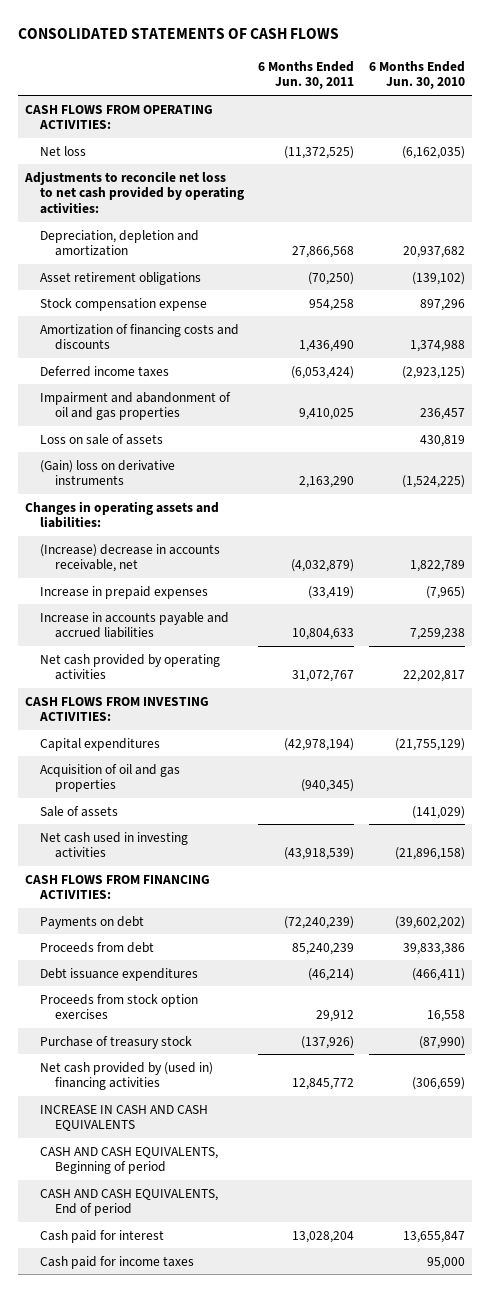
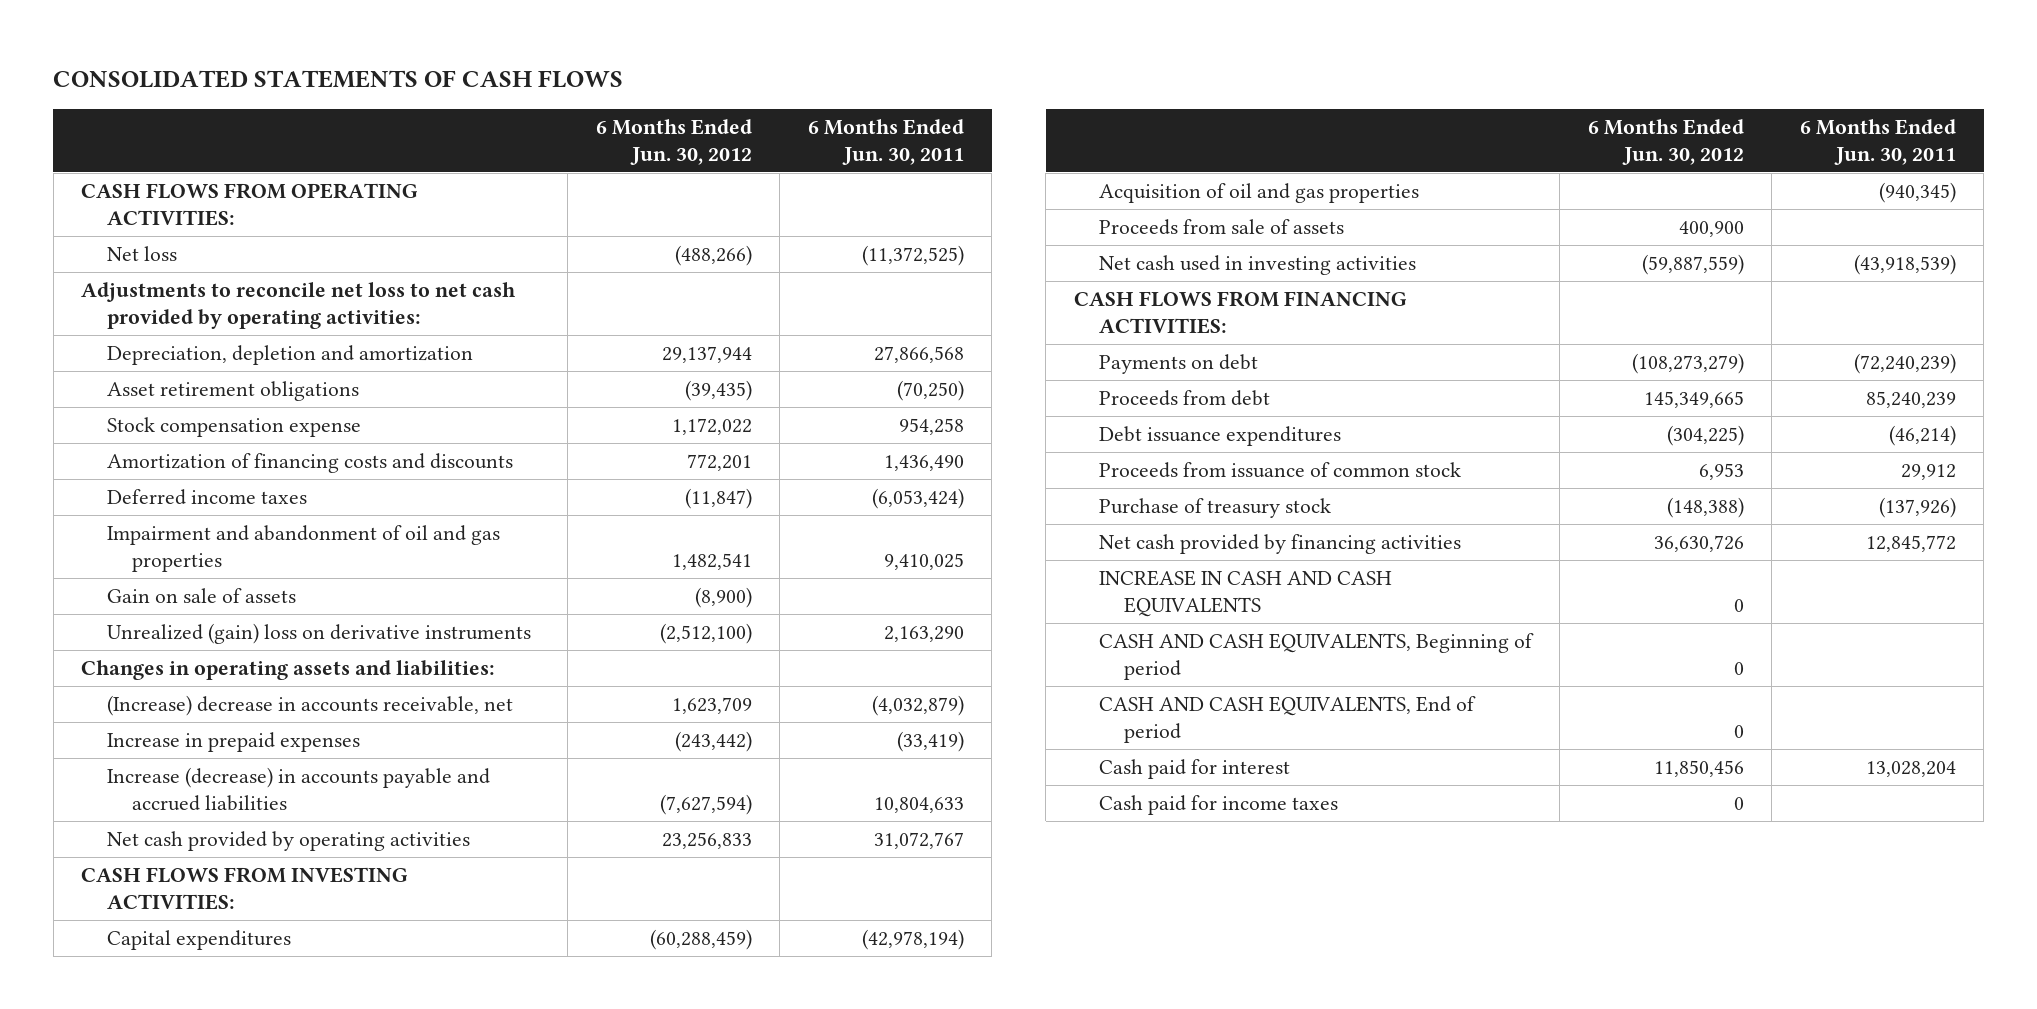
[368,60,465,90] 6 Months Ended Jun. 30, 2010 -> none
none -> [595,118,752,165] 6 Months Ended Jun. 30, 2012
[40,433,164,445] Loss on sale of assets -> [106,588,296,604] Gain on sale of assets
[40,459,176,486] (Gain) loss on derivative instruments -> [106,623,531,645] Unrealized (gain) loss on derivative instruments
[40,611,230,639] Increase in accounts payable and accrued liabilities -> [106,767,490,811] Increase (decrease) in accounts payable and accrued liabilities
[40,805,119,817] Sale of assets -> [1098,219,1344,236] Proceeds from sale of assets
[40,993,199,1020] Proceeds from stock option exercises -> [1098,462,1461,479] Proceeds from issuance of common stock
[40,1061,214,1091] Net cash provided by (used in) financing activities -> [1098,534,1461,555] Net cash provided by financing activities

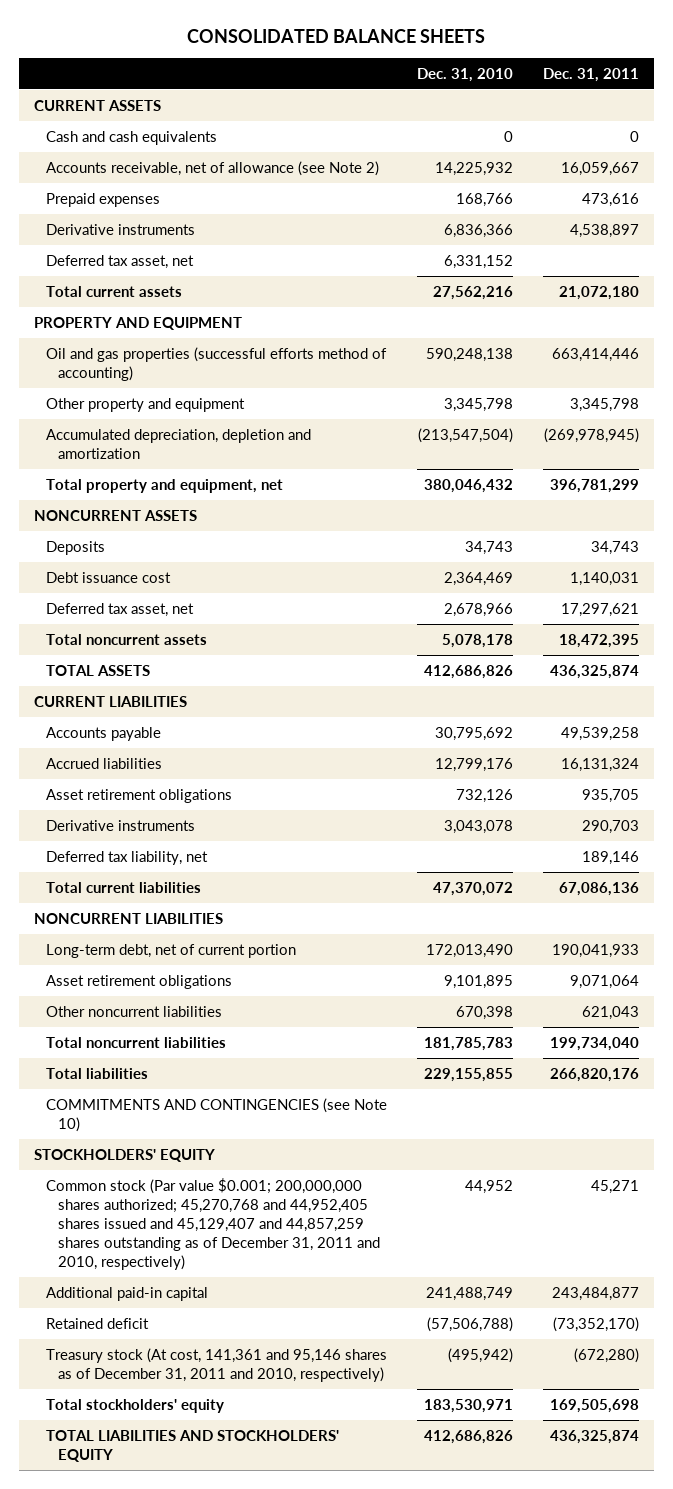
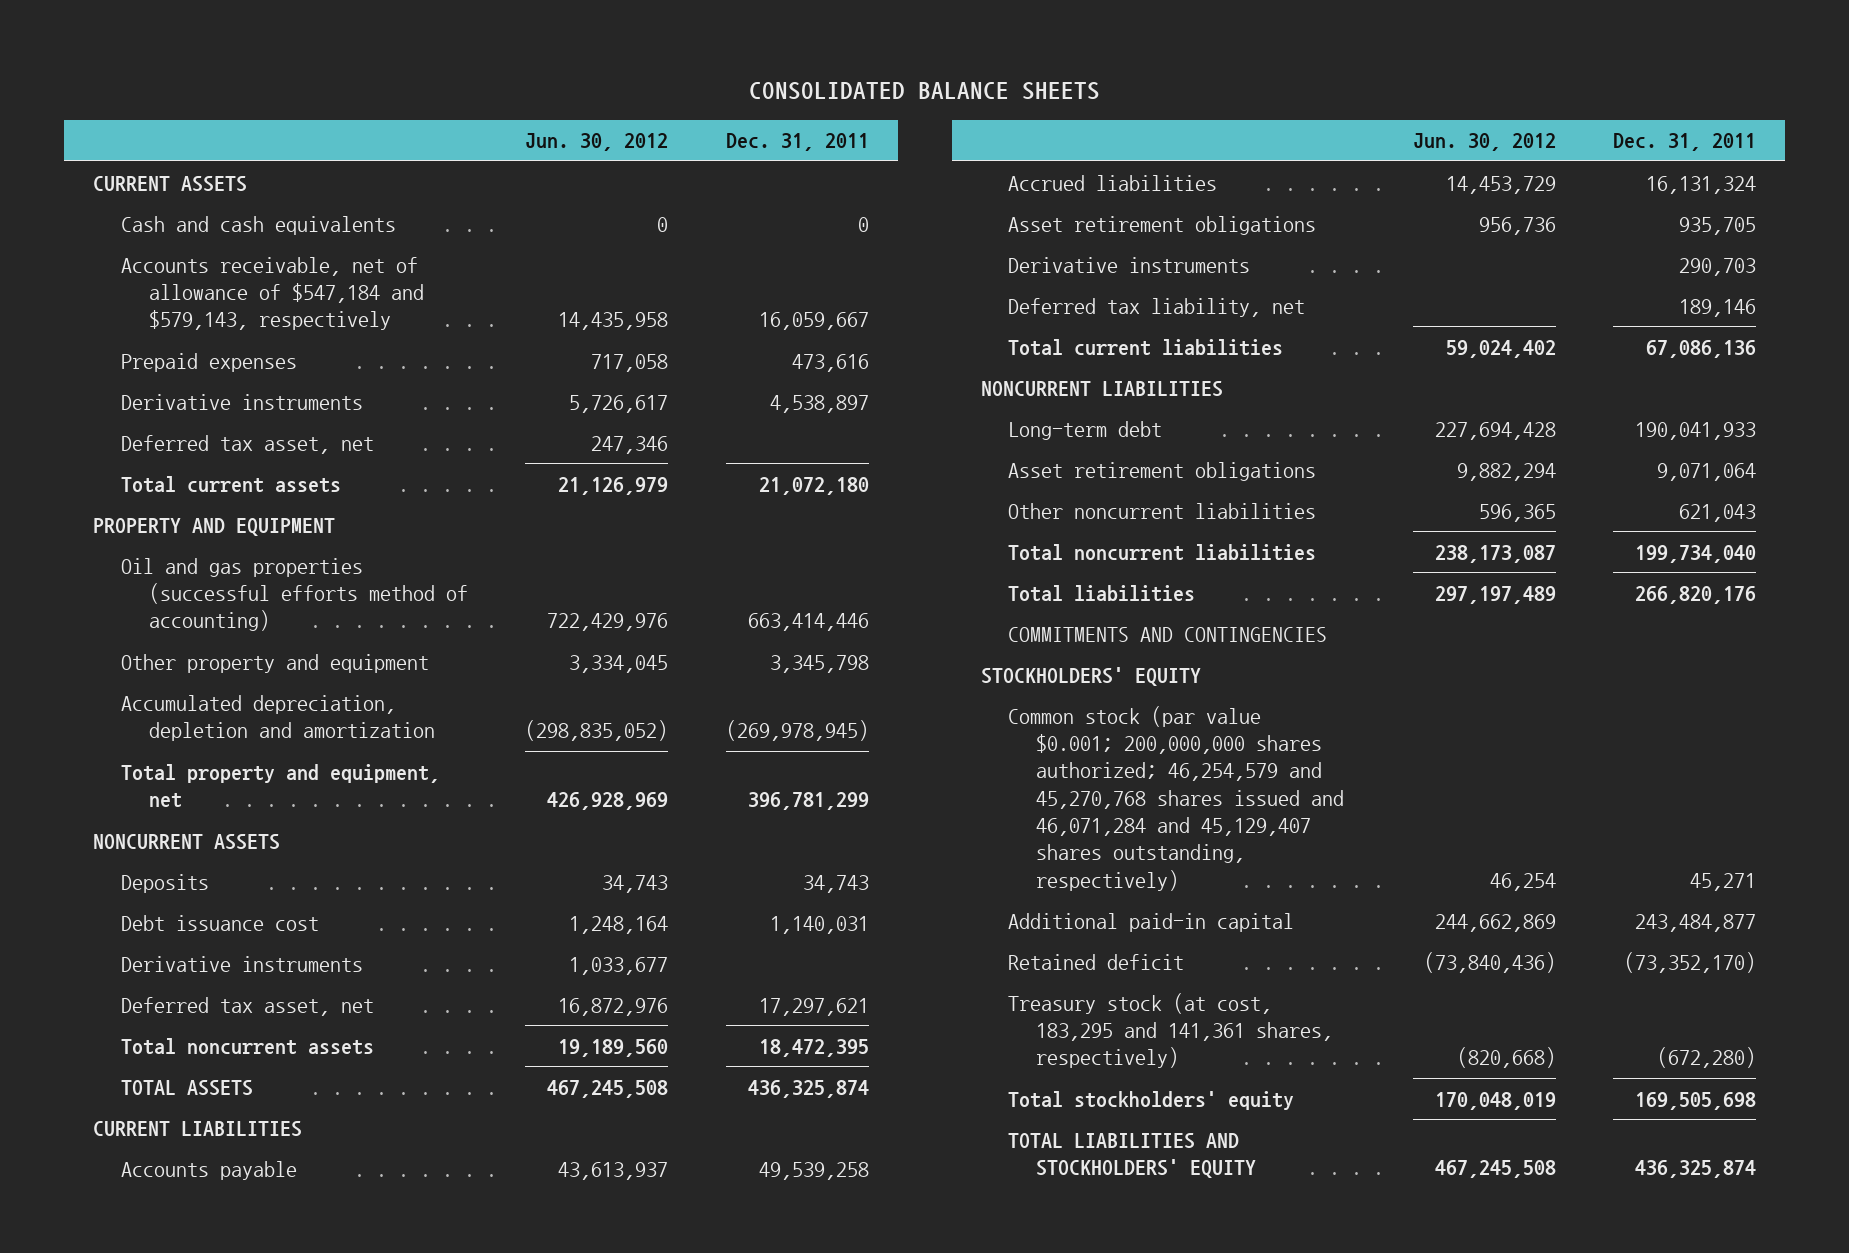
[416,67,513,82] Dec. 31, 2010 -> none
none -> [525,133,669,152] Jun. 30, 2012
[45,160,379,176] Accounts receivable, net of allowance (see Note 2) -> [120,256,424,331] Accounts receivable, net of allowance of $547,184 and $579,143, respectively
none -> [120,955,363,972] Derivative instruments
[45,943,296,958] Long-term debt, net of current portion -> [1008,420,1163,440] Long-term debt
[45,1097,387,1132] COMMITMENTS AND CONTINGENCIES (see Note 10) -> [1008,626,1328,642] COMMITMENTS AND CONTINGENCIES
[45,1177,380,1270] Common stock (Par value $0.001; 200,000,000 shares authorized; 45,270,768 and 44,952,405 shares issued and 45,129,407 and 44,857,259 shares outstanding as of December 31, 2011 and 2010, respectively) -> [1008,705,1345,891] Common stock (par value $0.001; 200,000,000 shares authorized; 46,254,579 and 45,270,768 shares issued and 46,071,284 and 45,129,407 shares outstanding, respectively)
[45,1347,387,1382] Treasury stock (At cost, 141,361 and 95,146 shares as of December 31, 2011 and 2010, respectively) -> [1008,992,1334,1069] Treasury stock (at cost, 183,295 and 141,361 shares, respectively)

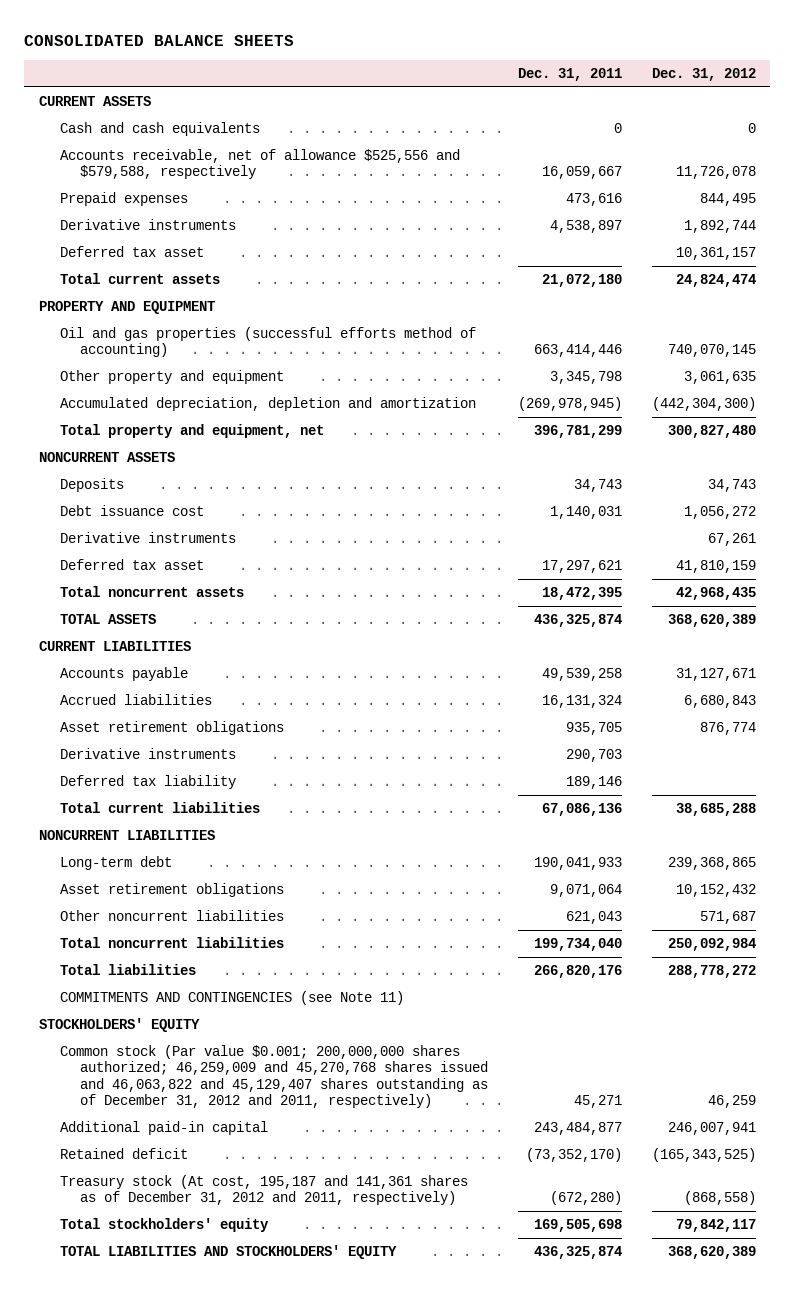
[525,133,669,152] Jun. 30, 2012 -> none
none -> [651,67,756,81] Dec. 31, 2012
[120,256,424,331] Accounts receivable, net of allowance of $547,184 and $579,143, respectively -> [59,148,460,180] Accounts receivable, net of allowance $525,556 and $579,588, respectively
[120,434,374,454] Deferred tax asset, net -> [59,245,204,257] Deferred tax asset
[120,996,374,1016] Deferred tax asset, net -> [59,558,204,570] Deferred tax asset
[1008,297,1306,317] Deferred tax liability, net -> [59,774,236,789] Deferred tax liability
[1008,626,1328,642] COMMITMENTS AND CONTINGENCIES -> [59,990,404,1005] COMMITMENTS AND CONTINGENCIES (see Note 11)
[1008,705,1345,891] Common stock (par value $0.001; 200,000,000 shares authorized; 46,254,579 and 45,270,768 shares issued and 46,071,284 and 45,129,407 shares outstanding, respectively) -> [59,1044,489,1109] Common stock (Par value $0.001; 200,000,000 shares authorized; 46,259,009 and 45,270,768 shares issued and 46,063,822 and 45,129,407 shares outstanding as of December 31, 2012 and 2011, respectively)
[1008,992,1334,1069] Treasury stock (at cost, 183,295 and 141,361 shares, respectively) -> [59,1174,468,1206] Treasury stock (At cost, 195,187 and 141,361 shares as of December 31, 2012 and 2011, respectively)

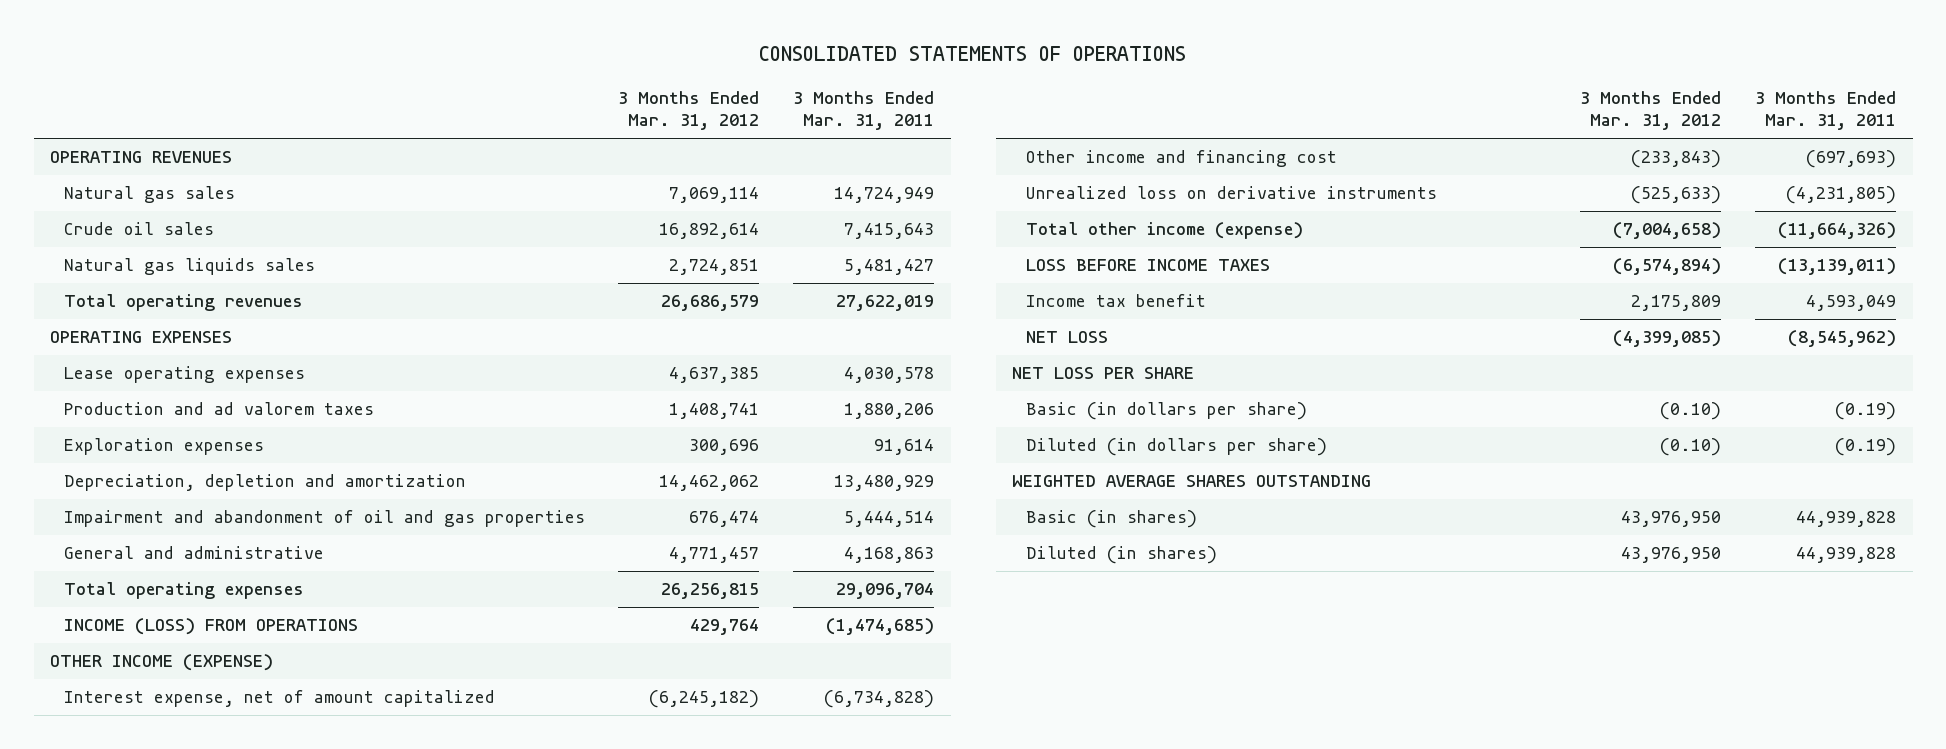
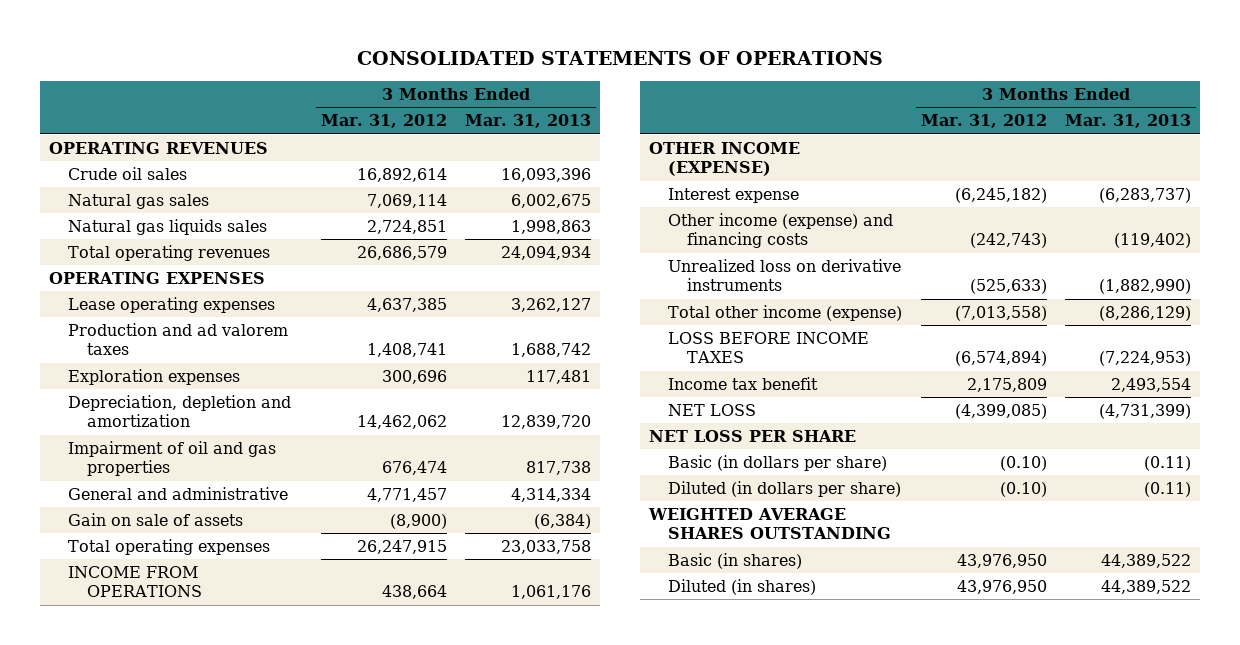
[792,90,934,131] 3 Months Ended Mar. 31, 2011 -> none
none -> [465,114,592,129] Mar. 31, 2013
[63,186,235,204] Natural gas sales -> [68,194,210,210] Natural gas sales
[63,510,585,528] Impairment and abandonment of oil and gas properties -> [68,441,277,477] Impairment of oil and gas properties
none -> [68,513,244,527] Gain on sale of assets
[661,583,760,600] 26,256,815 -> [356,540,447,555] 26,247,915
[63,618,358,636] INCOME (LOSS) FROM OPERATIONS -> [68,566,203,598] INCOME FROM OPERATIONS
[690,619,760,636] 429,764 -> [381,585,447,600] 438,664
[63,690,495,708] Interest expense, net of amount capitalized -> [668,188,800,204] Interest expense
[1026,150,1338,168] Other income and financing cost -> [668,213,894,249] Other income (expense) and financing costs
[1631,150,1722,169] (233,843) -> [969,233,1047,249] (242,743)
[1613,222,1722,240] (7,004,658) -> [954,306,1047,322] (7,013,558)

